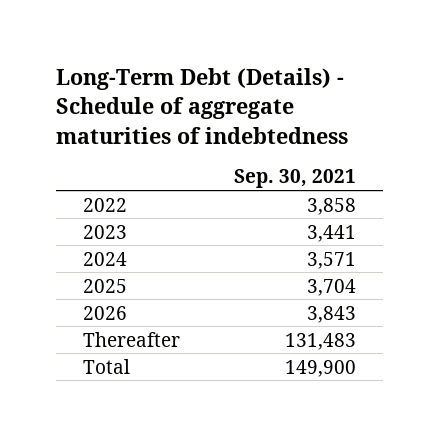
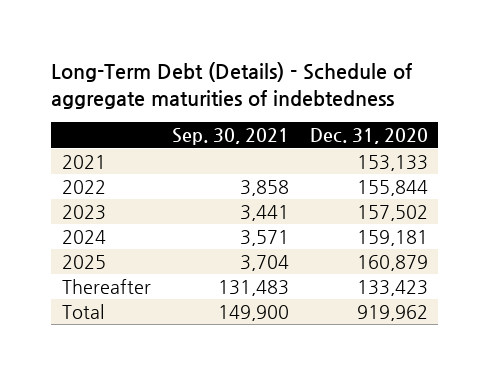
none -> [309,128,428,145] Dec. 31, 2020
none -> [61,154,106,169] 2021
[82,305,127,320] 2026 -> none

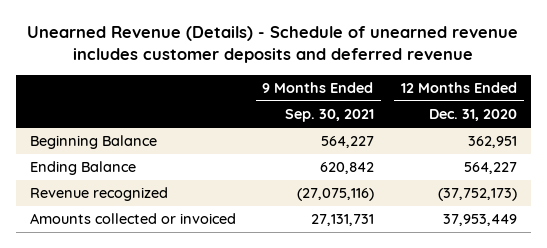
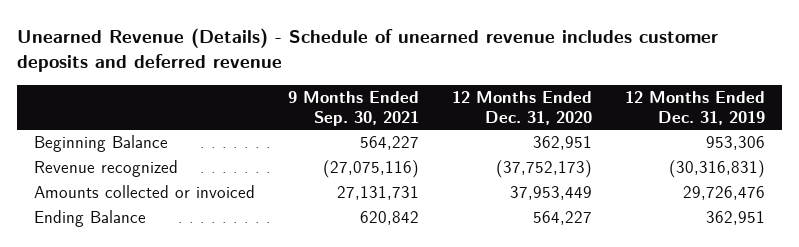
none -> [625,90,766,125] 12 Months Ended Dec. 31, 2019
[29,161,136,176] Ending Balance -> [33,210,146,228] Ending Balance

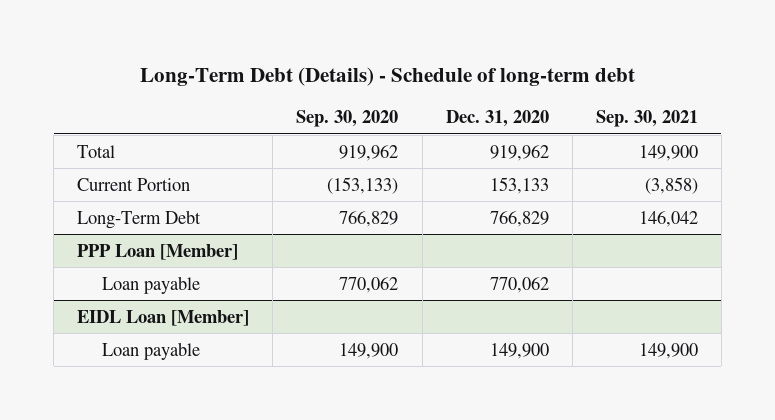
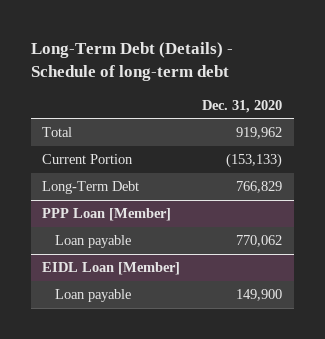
[296,110,399,128] Sep. 30, 2020 -> none
[595,110,698,128] Sep. 30, 2021 -> none
[489,176,549,194] 153,133 -> [226,153,283,169] (153,133)

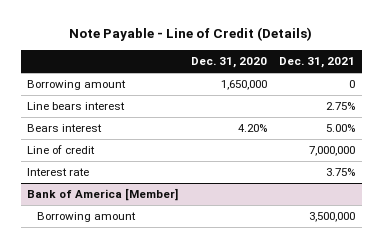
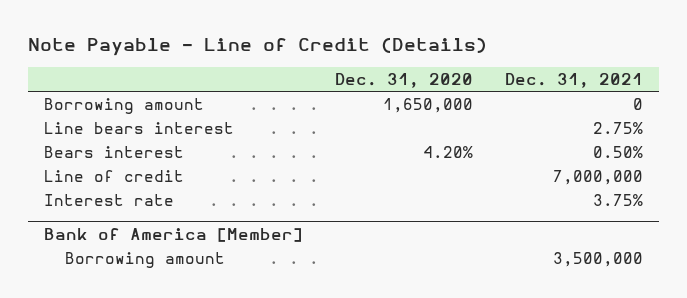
[326,124,356,133] 5.00% -> [592,146,643,159] 0.50%

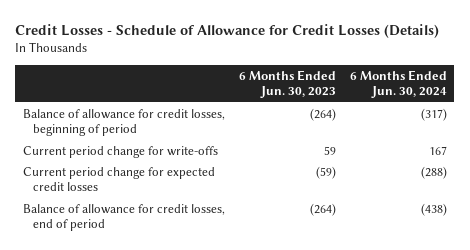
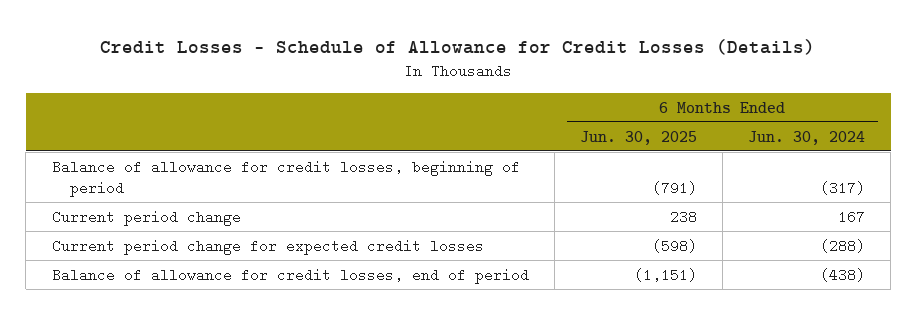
[238,70,336,99] 6 Months Ended Jun. 30, 2023 -> none
none -> [579,130,697,145] Jun. 30, 2025
[22,145,218,158] Current period change for write-offs -> [51,209,241,226] Current period change

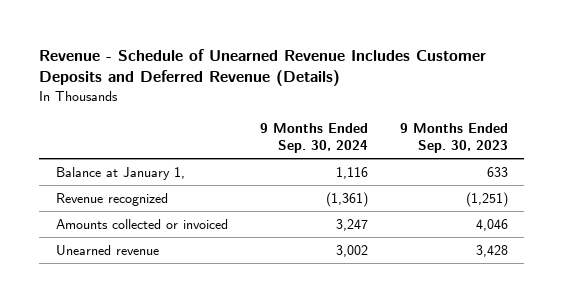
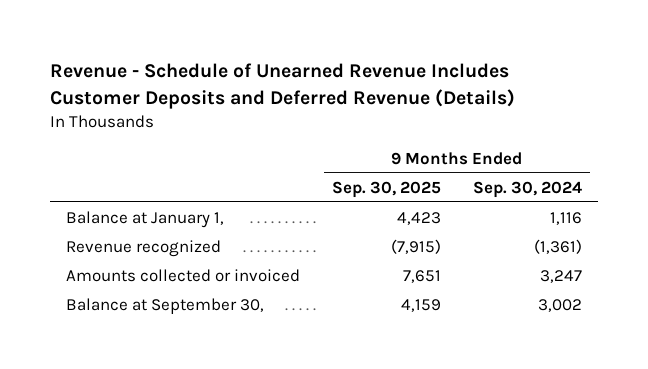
[400,122,509,153] 9 Months Ended Sep. 30, 2023 -> none
none -> [332,180,442,198] Sep. 30, 2025
[55,244,159,255] Unearned revenue -> [66,297,265,314] Balance at September 30,

